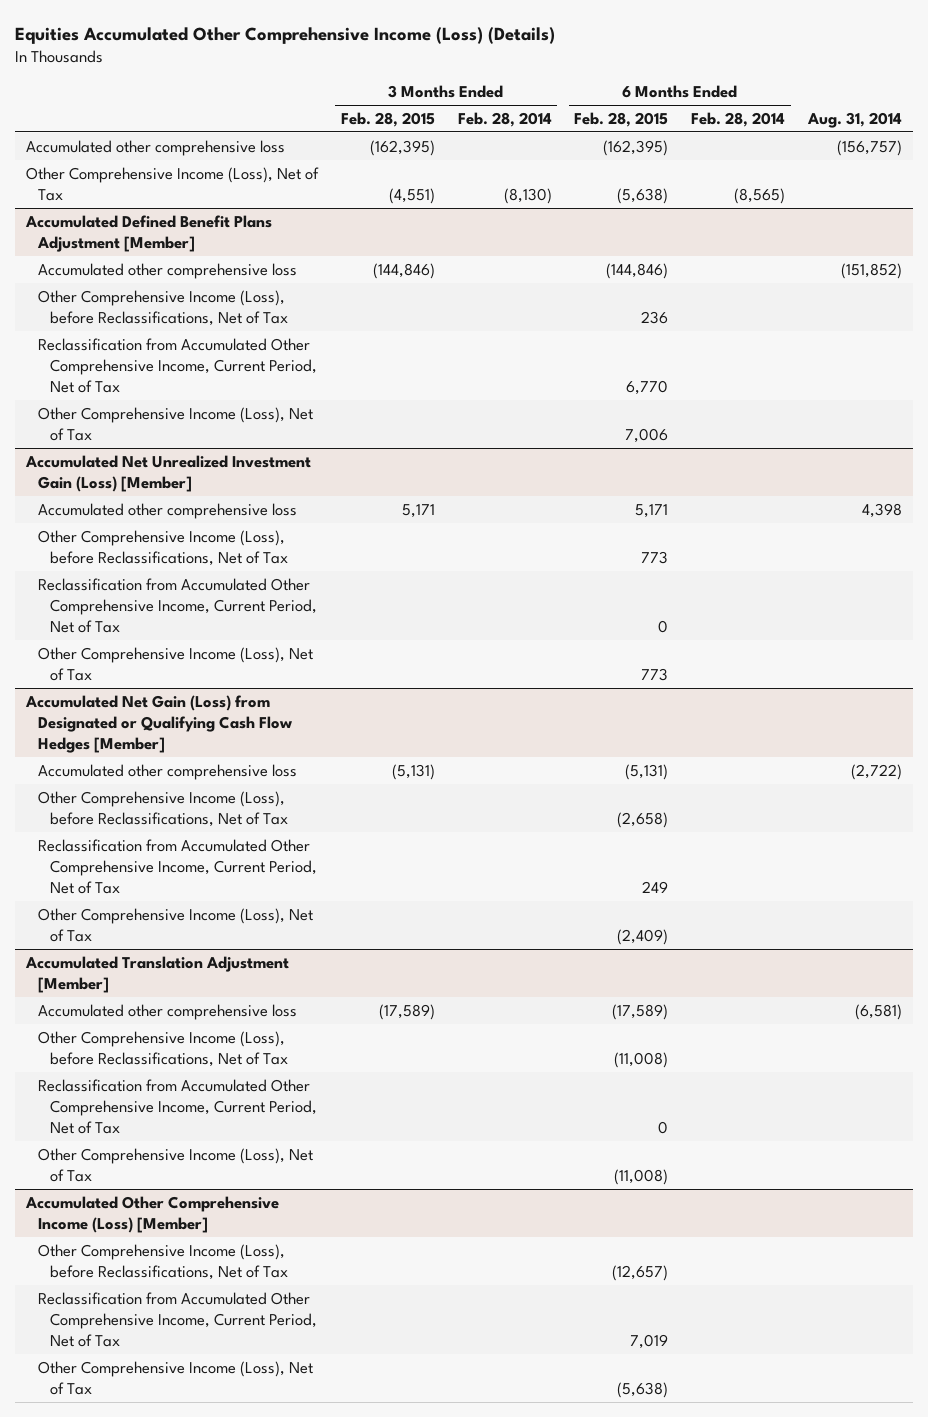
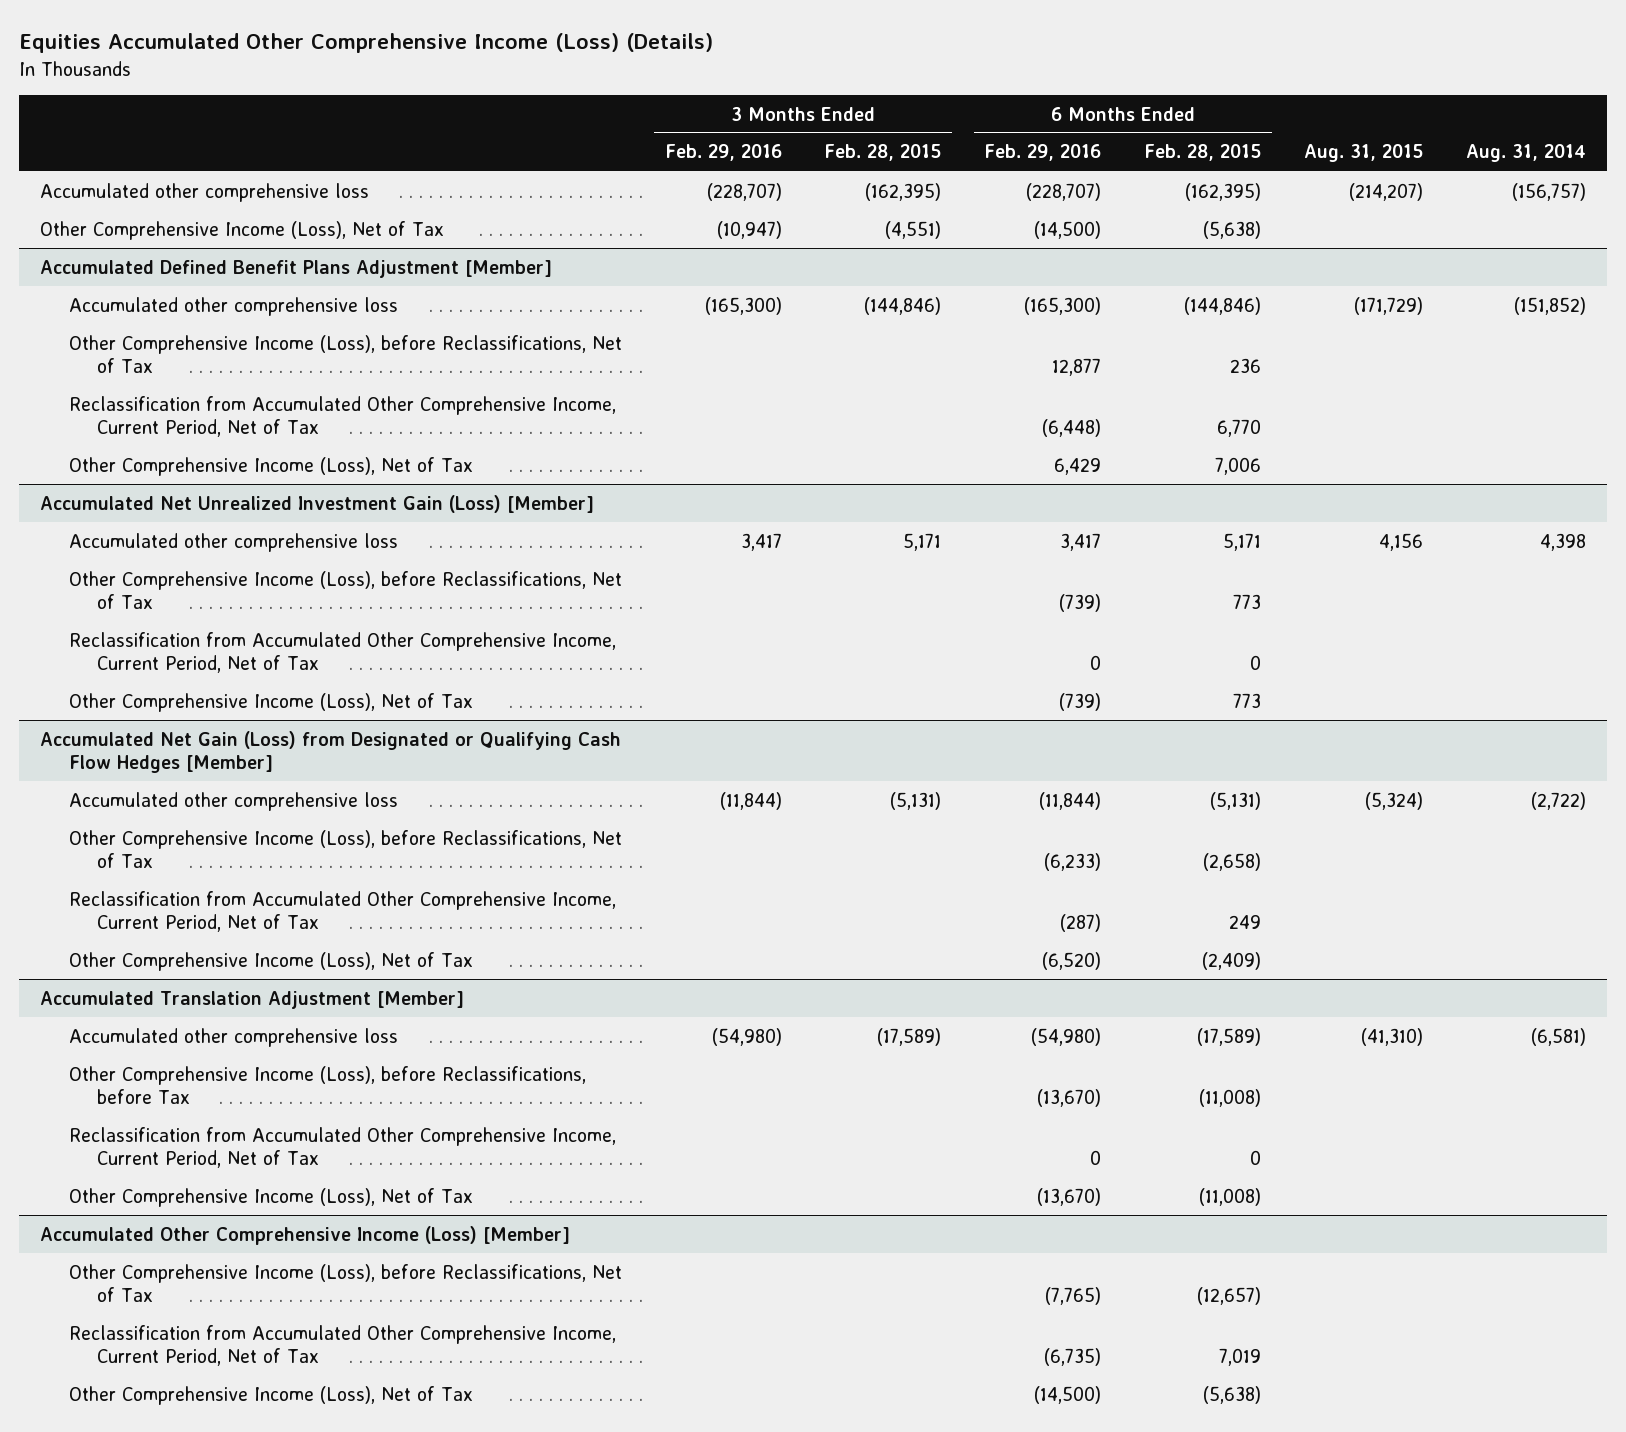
[457,111,552,127] Feb. 28, 2014 -> none
[691,111,786,127] Feb. 28, 2014 -> none
none -> [664,144,782,162] Feb. 29, 2016
none -> [984,144,1102,162] Feb. 29, 2016
none -> [1304,144,1424,163] Aug. 31, 2015
[37,1030,288,1067] Other Comprehensive Income (Loss), before Reclassifications, Net of Tax -> [68,1065,586,1104] Other Comprehensive Income (Loss), before Reclassifications, before Tax

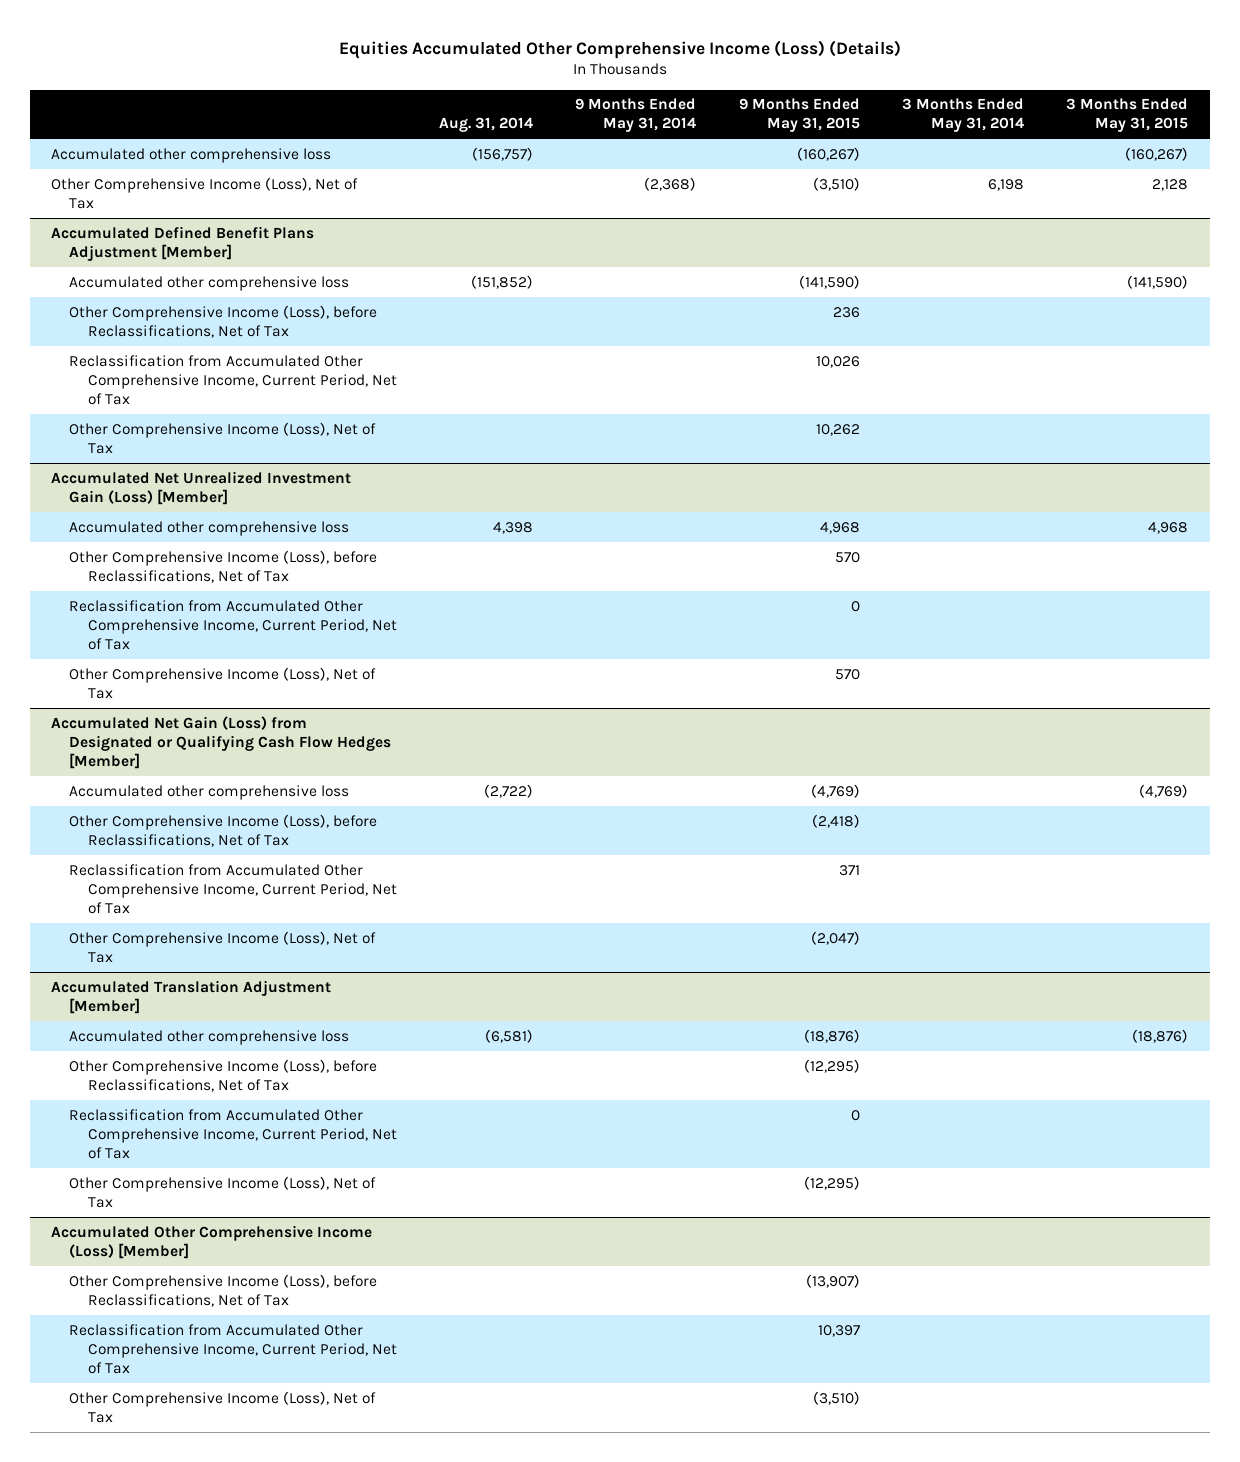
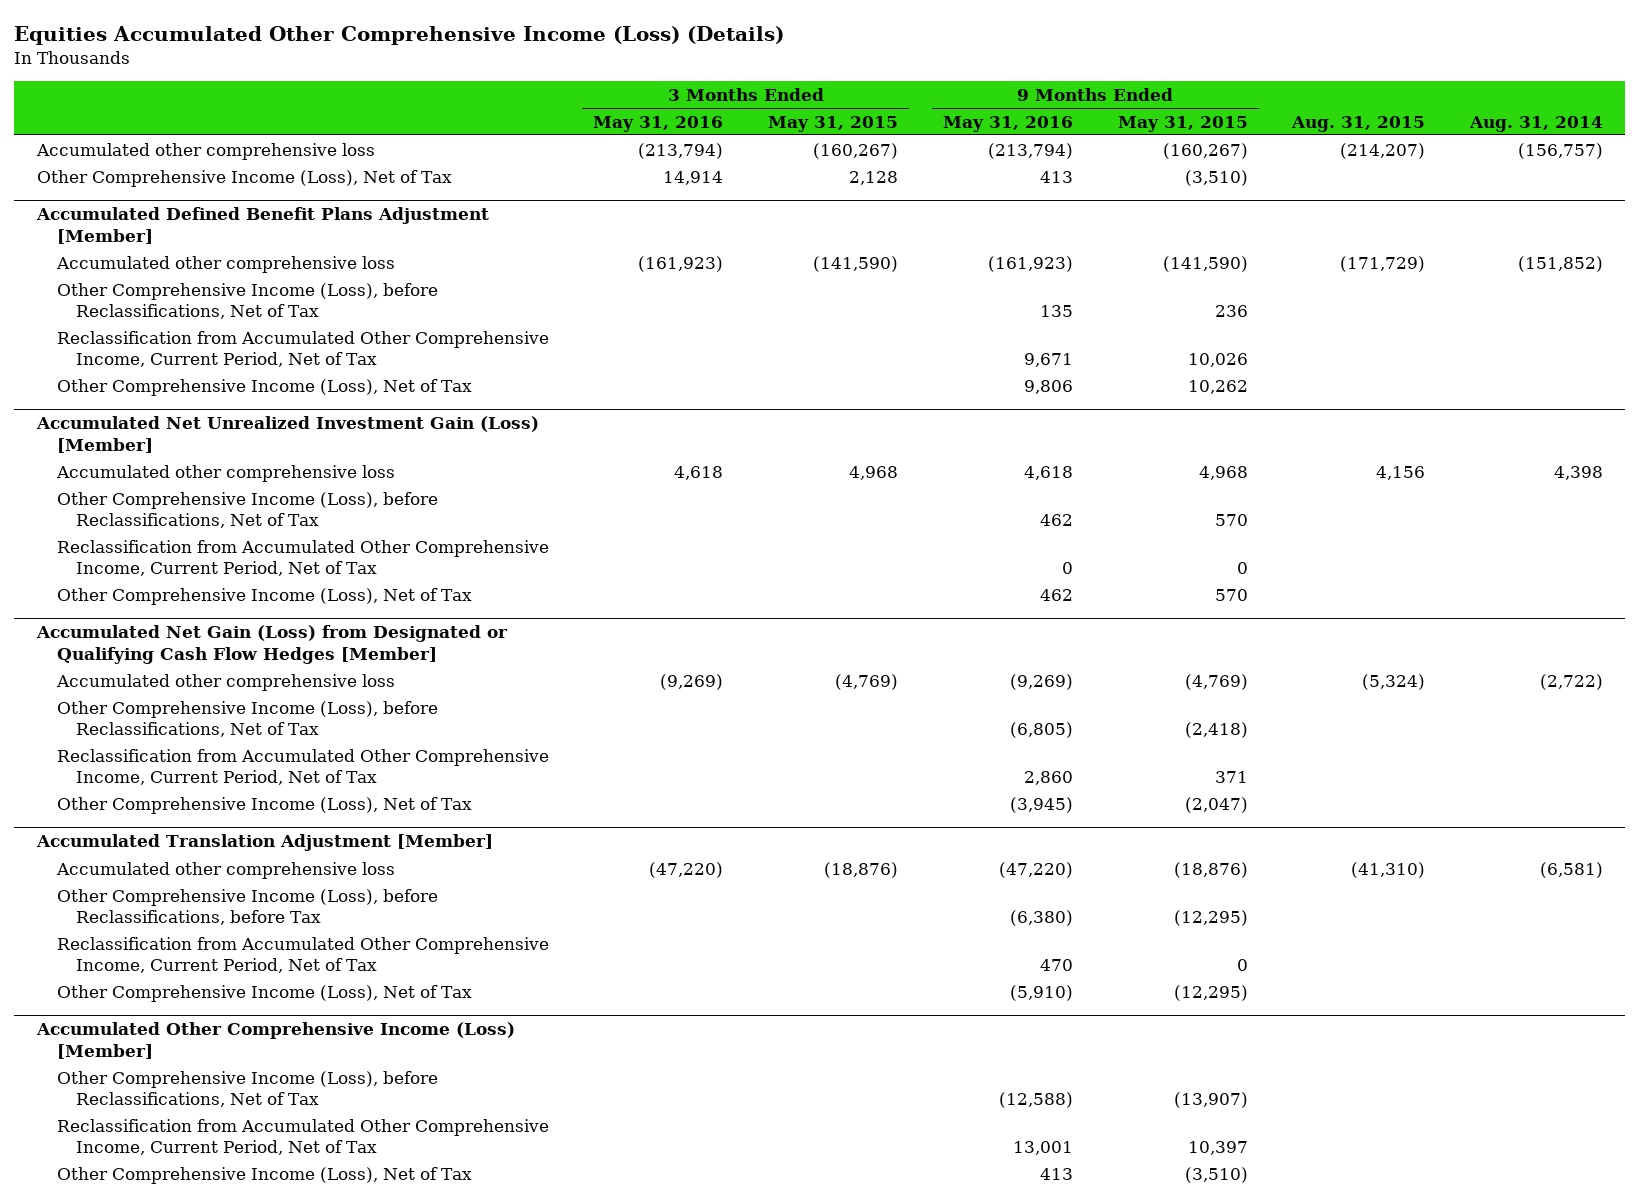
[575,98,697,133] 9 Months Ended May 31, 2014 -> none
[902,98,1025,133] 3 Months Ended May 31, 2014 -> none
none -> [593,115,724,132] May 31, 2016
none -> [942,115,1073,132] May 31, 2016
none -> [1291,115,1426,132] Aug. 31, 2015
[69,1058,378,1092] Other Comprehensive Income (Loss), before Reclassifications, Net of Tax -> [56,888,438,926] Other Comprehensive Income (Loss), before Reclassifications, before Tax

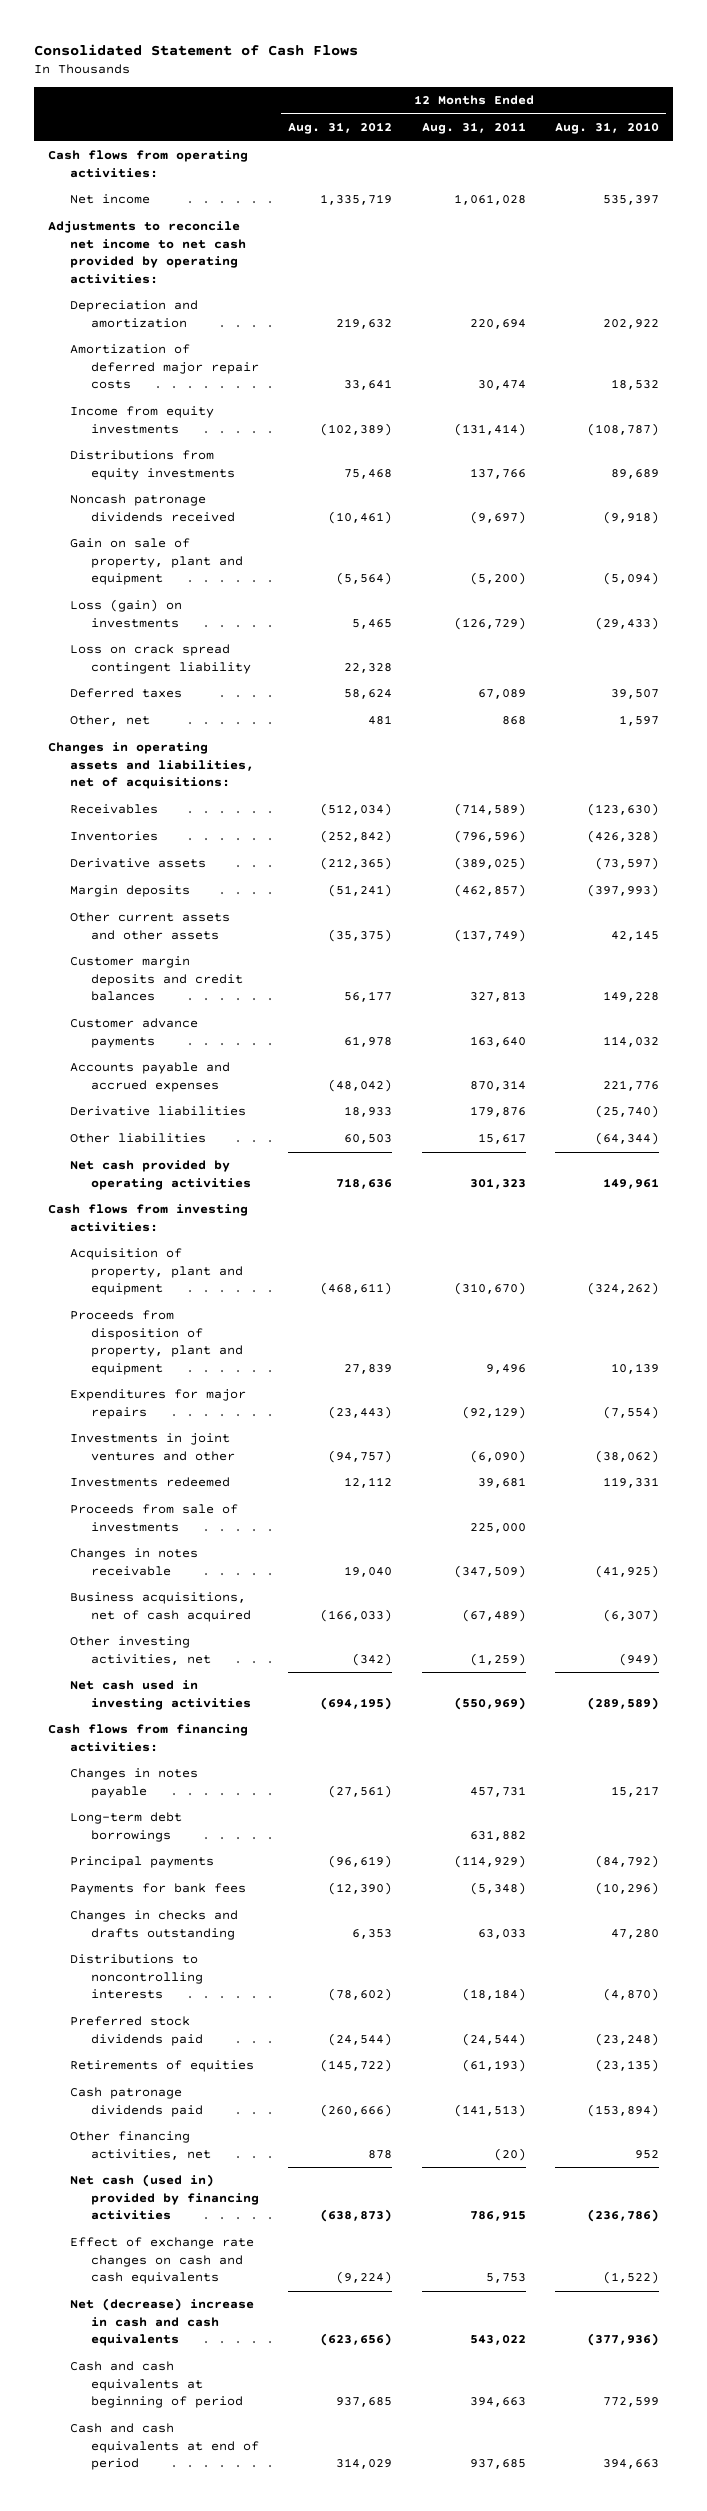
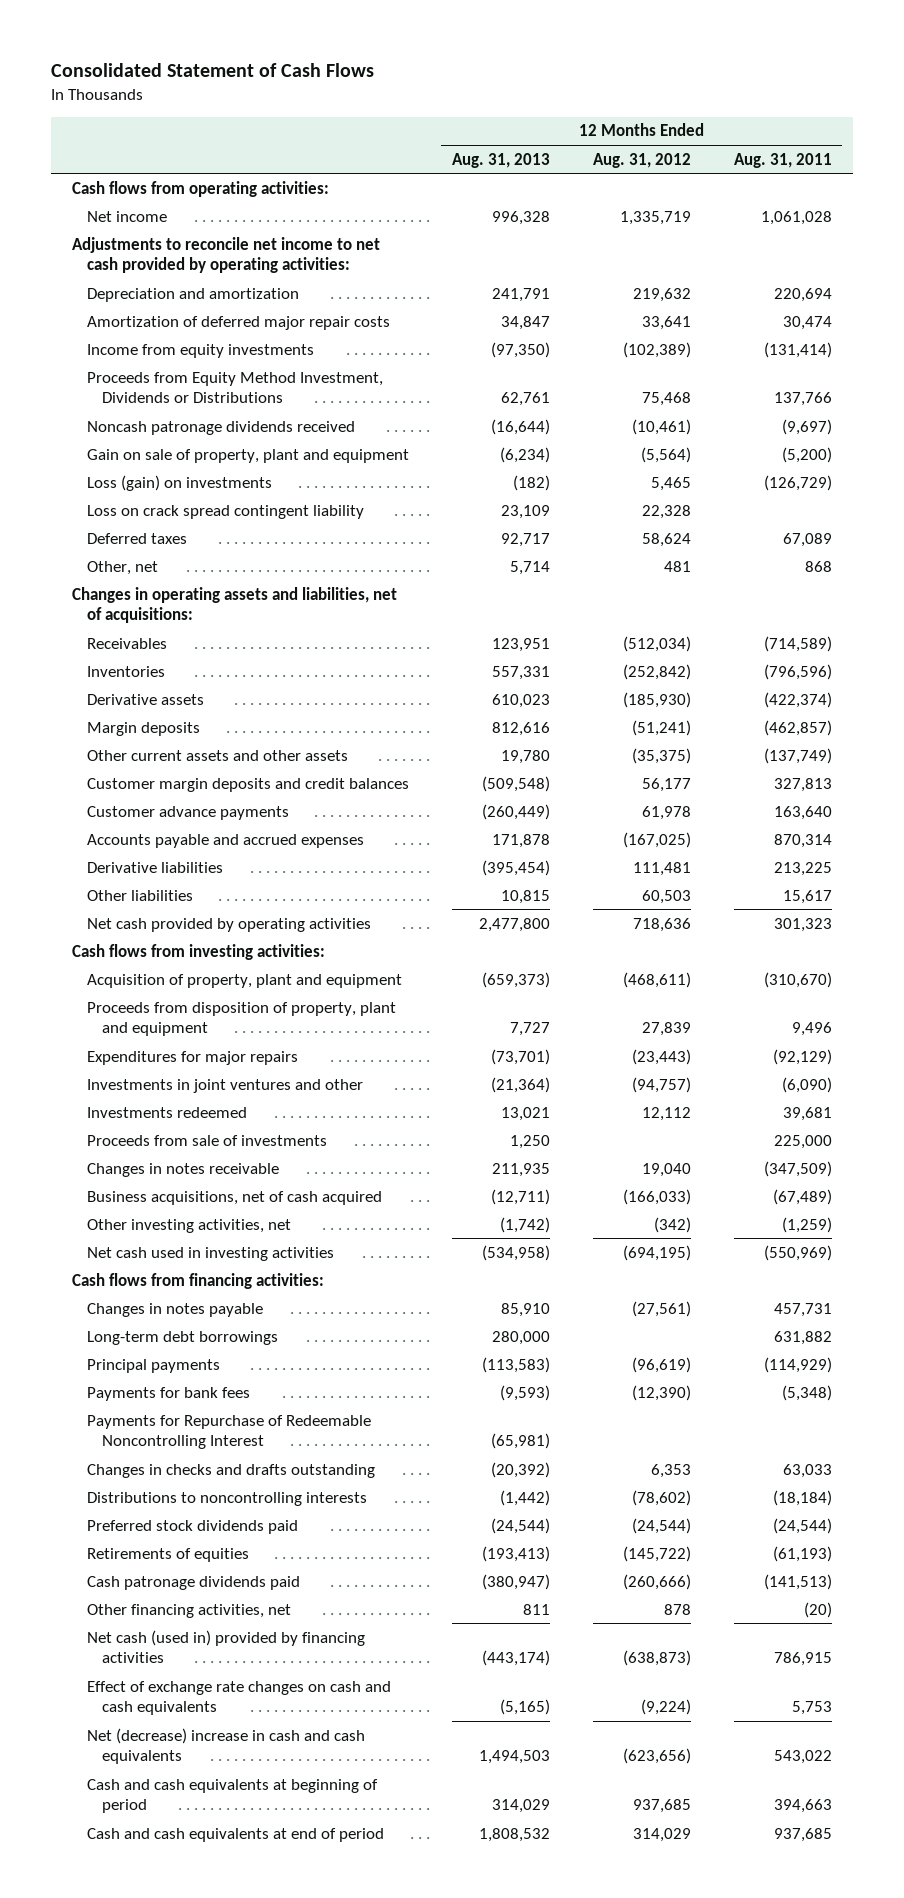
[554,122,659,135] Aug. 31, 2010 -> none
none -> [451,152,550,168] Aug. 31, 2013
[69,450,236,480] Distributions from equity investments -> [87,371,384,404] Proceeds from Equity Method Investment, Dividends or Distributions
[320,857,393,871] (212,365) -> [622,691,691,708] (185,930)
[453,857,526,871] (389,025) -> [763,691,832,708] (422,374)
[328,1078,393,1092] (48,042) -> [622,831,691,848] (167,025)
[344,1106,393,1118] 18,933 -> [632,861,691,876] 111,481
[469,1106,526,1118] 179,876 -> [773,861,832,876] 213,225
none -> [87,1414,372,1450] Payments for Repurchase of Redeemable Noncontrolling Interest

